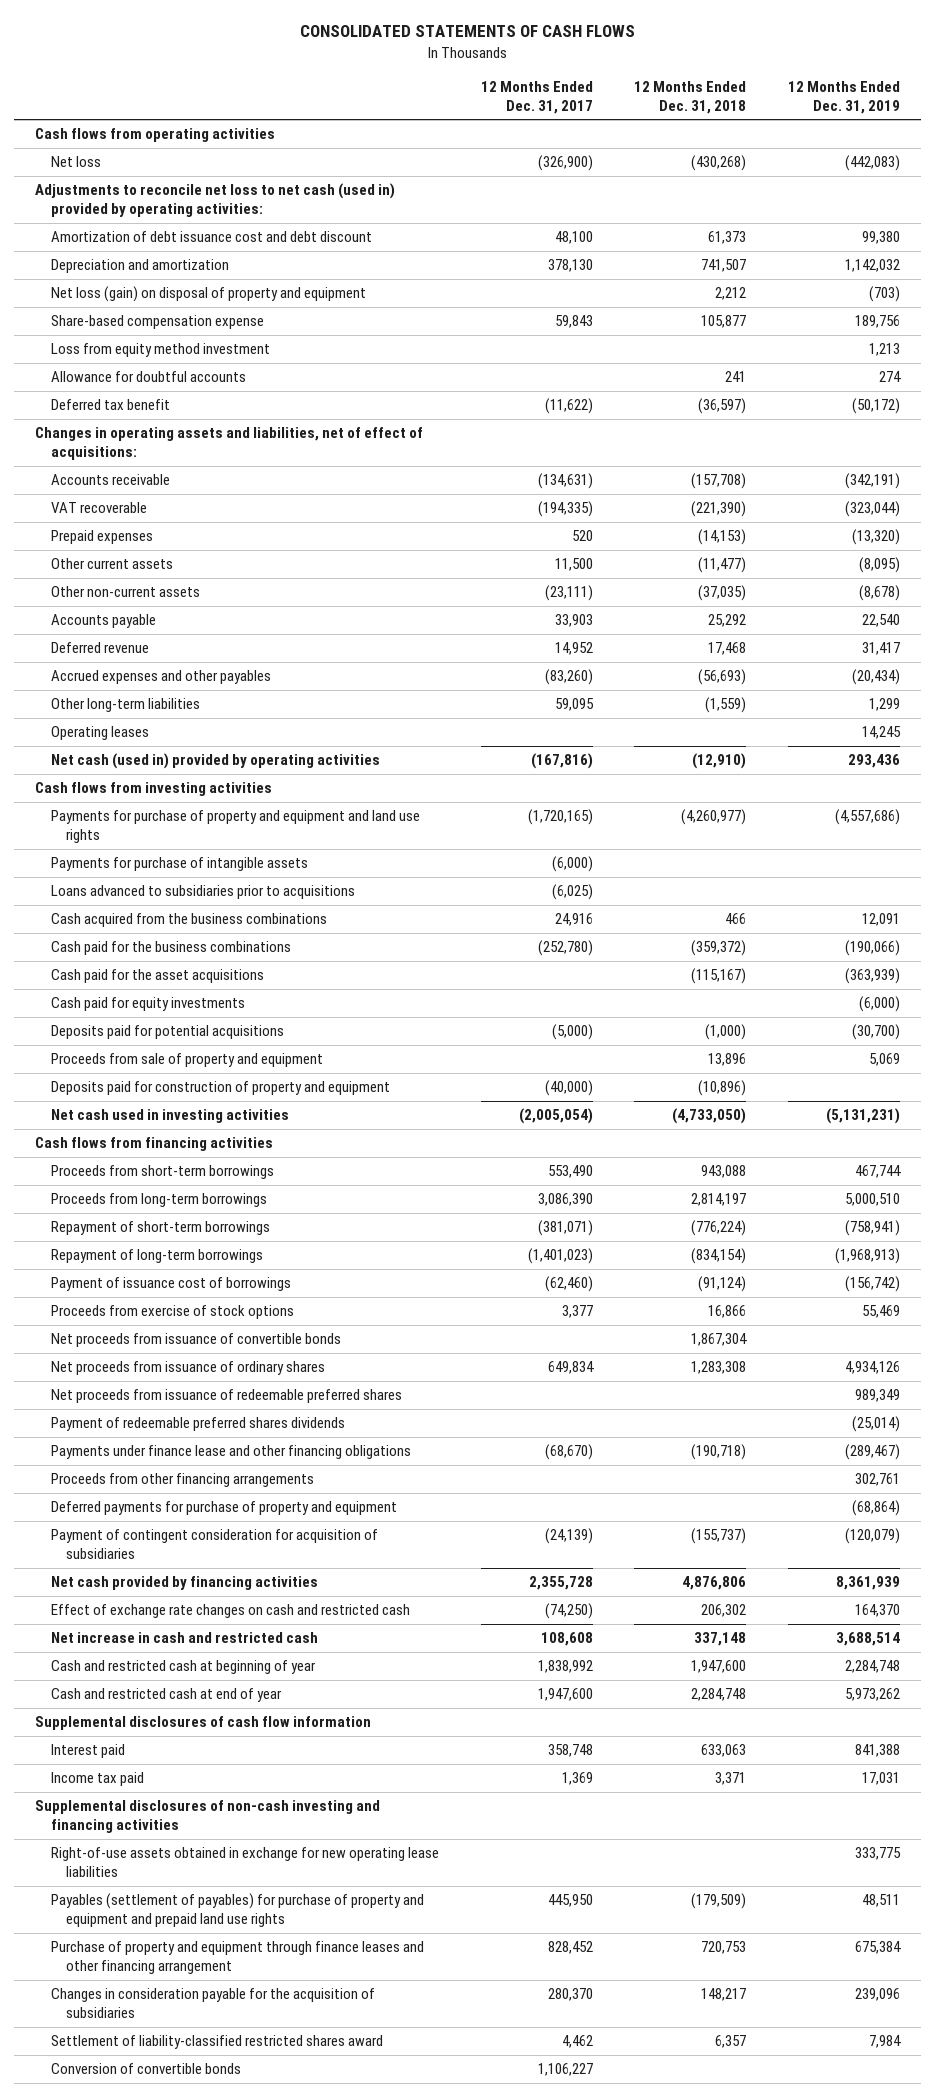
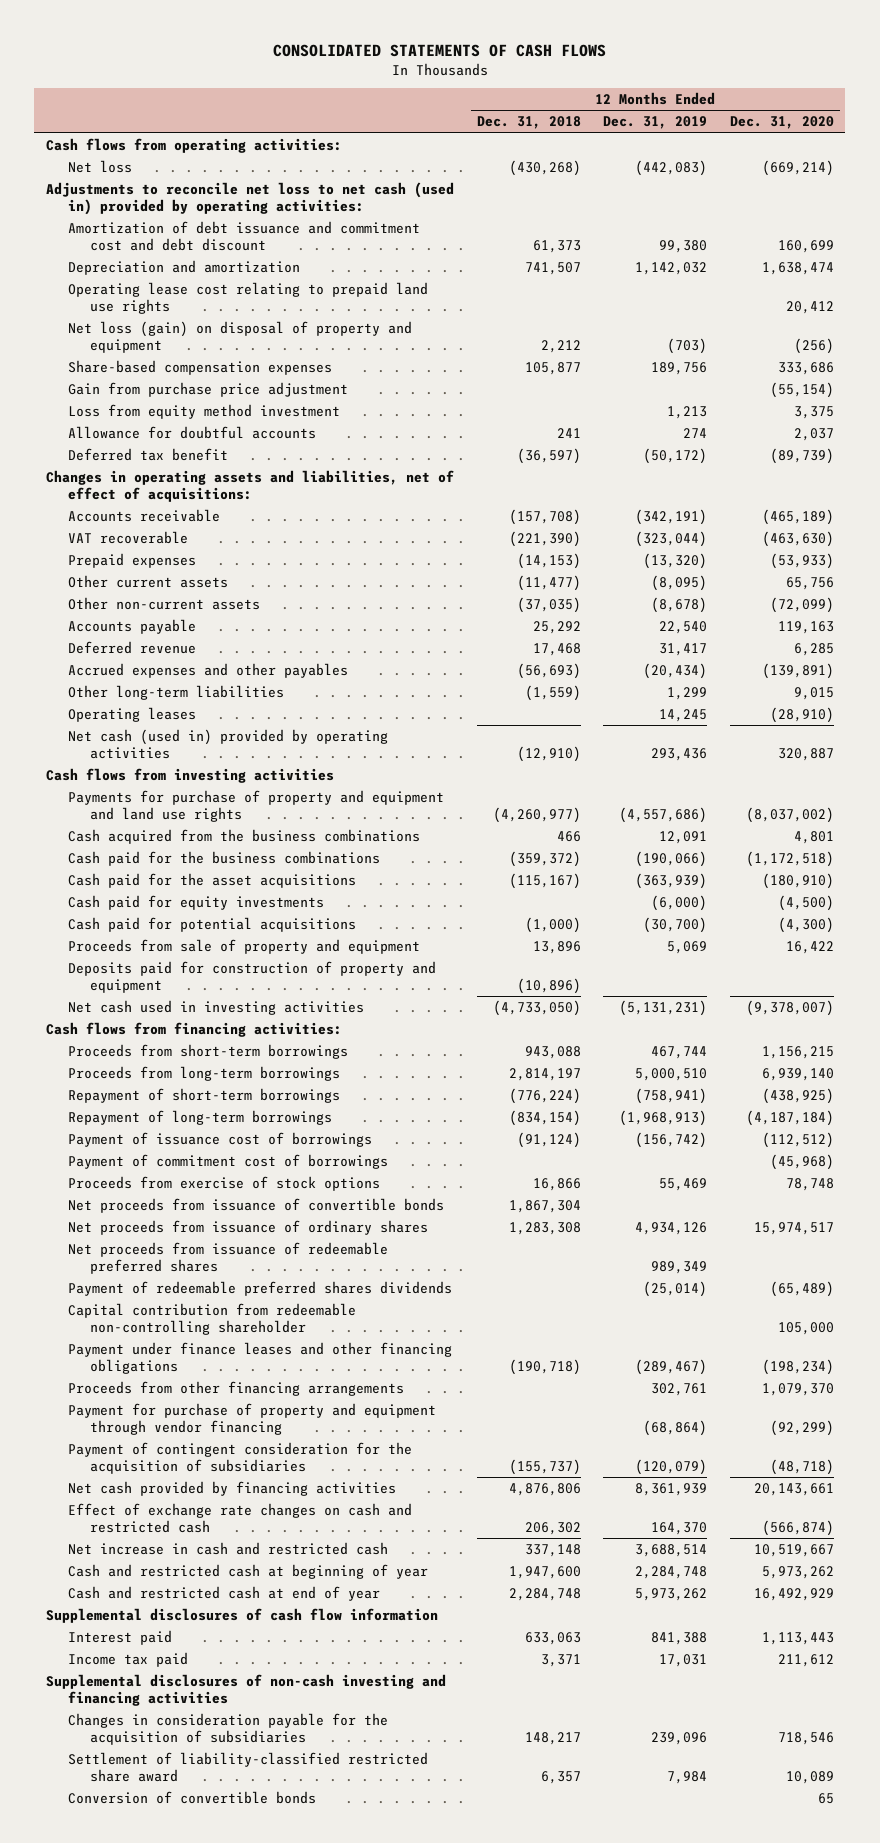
[480,80,593,114] 12 Months Ended Dec. 31, 2017 -> none
none -> [729,116,834,130] Dec. 31, 2020
[35,128,276,143] Cash flows from operating activities -> [45,137,342,153] Cash flows from operating activities:
[50,231,372,243] Amortization of debt issuance cost and debt discount -> [67,220,420,252] Amortization of debt issuance and commitment cost and debt discount
none -> [67,281,428,315] Operating lease cost relating to prepaid land use rights
[50,315,264,330] Share-based compensation expense -> [67,359,332,375] Share-based compensation expenses
none -> [67,381,348,397] Gain from purchase price adjustment
[50,857,308,872] Payments for purchase of intangible assets -> none
[50,885,355,900] Loans advanced to subsidiaries prior to acquisitions -> none
[50,1025,284,1040] Deposits paid for potential acquisitions -> [67,916,356,932] Cash paid for potential acquisitions
[35,1137,274,1152] Cash flows from financing activities -> [45,1021,342,1037] Cash flows from financing activities:
none -> [67,1153,388,1169] Payment of commitment cost of borrowings
none -> [67,1302,356,1336] Capital contribution from redeemable non-controlling shareholder
[50,1445,411,1460] Payments under finance lease and other financing obligations -> [67,1341,452,1375] Payment under finance leases and other financing obligations
[50,1501,397,1516] Deferred payments for purchase of property and equipment -> [67,1402,436,1436] Payment for purchase of property and equipment through vendor financing
[50,1529,378,1560] Payment of contingent consideration for acquisition of subsidiaries -> [67,1441,412,1475] Payment of contingent consideration for the acquisition of subsidiaries
[50,1847,439,1878] Right-of-use assets obtained in exchange for new operating lease liabilities -> none
[50,1893,424,1928] Payables (settlement of payables) for purchase of property and equipment and prepaid land use rights -> none
[50,1941,424,1975] Purchase of property and equipment through finance leases and other financing arrangement -> none
[50,2035,383,2050] Settlement of liability-classified restricted shares award -> [67,1751,428,1783] Settlement of liability-classified restricted share award

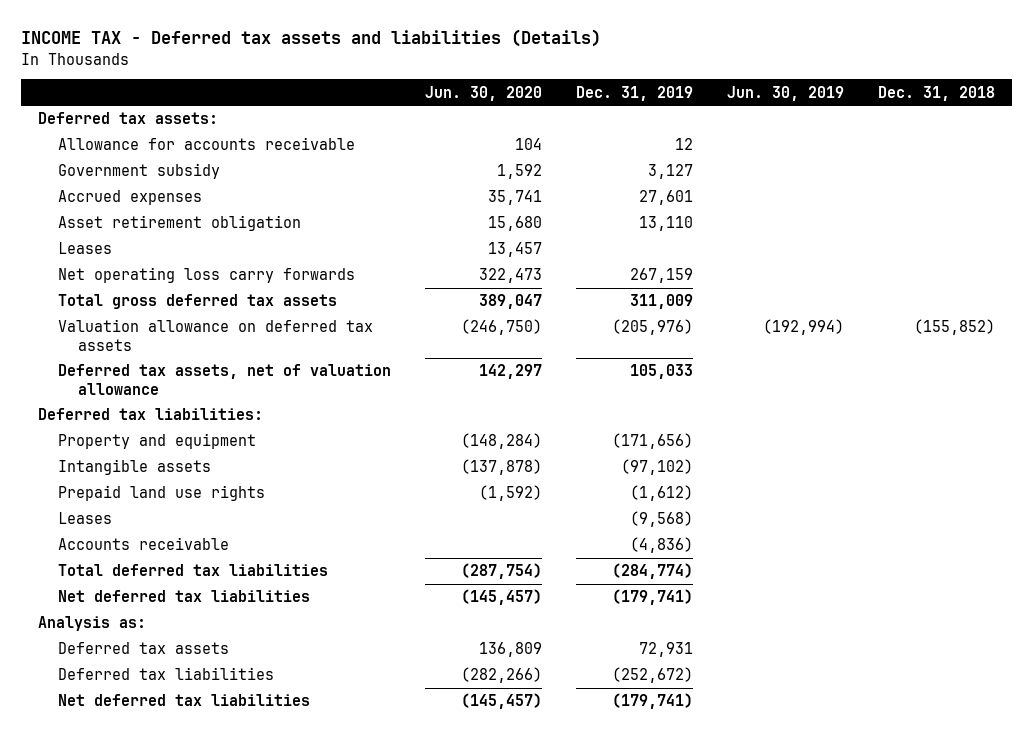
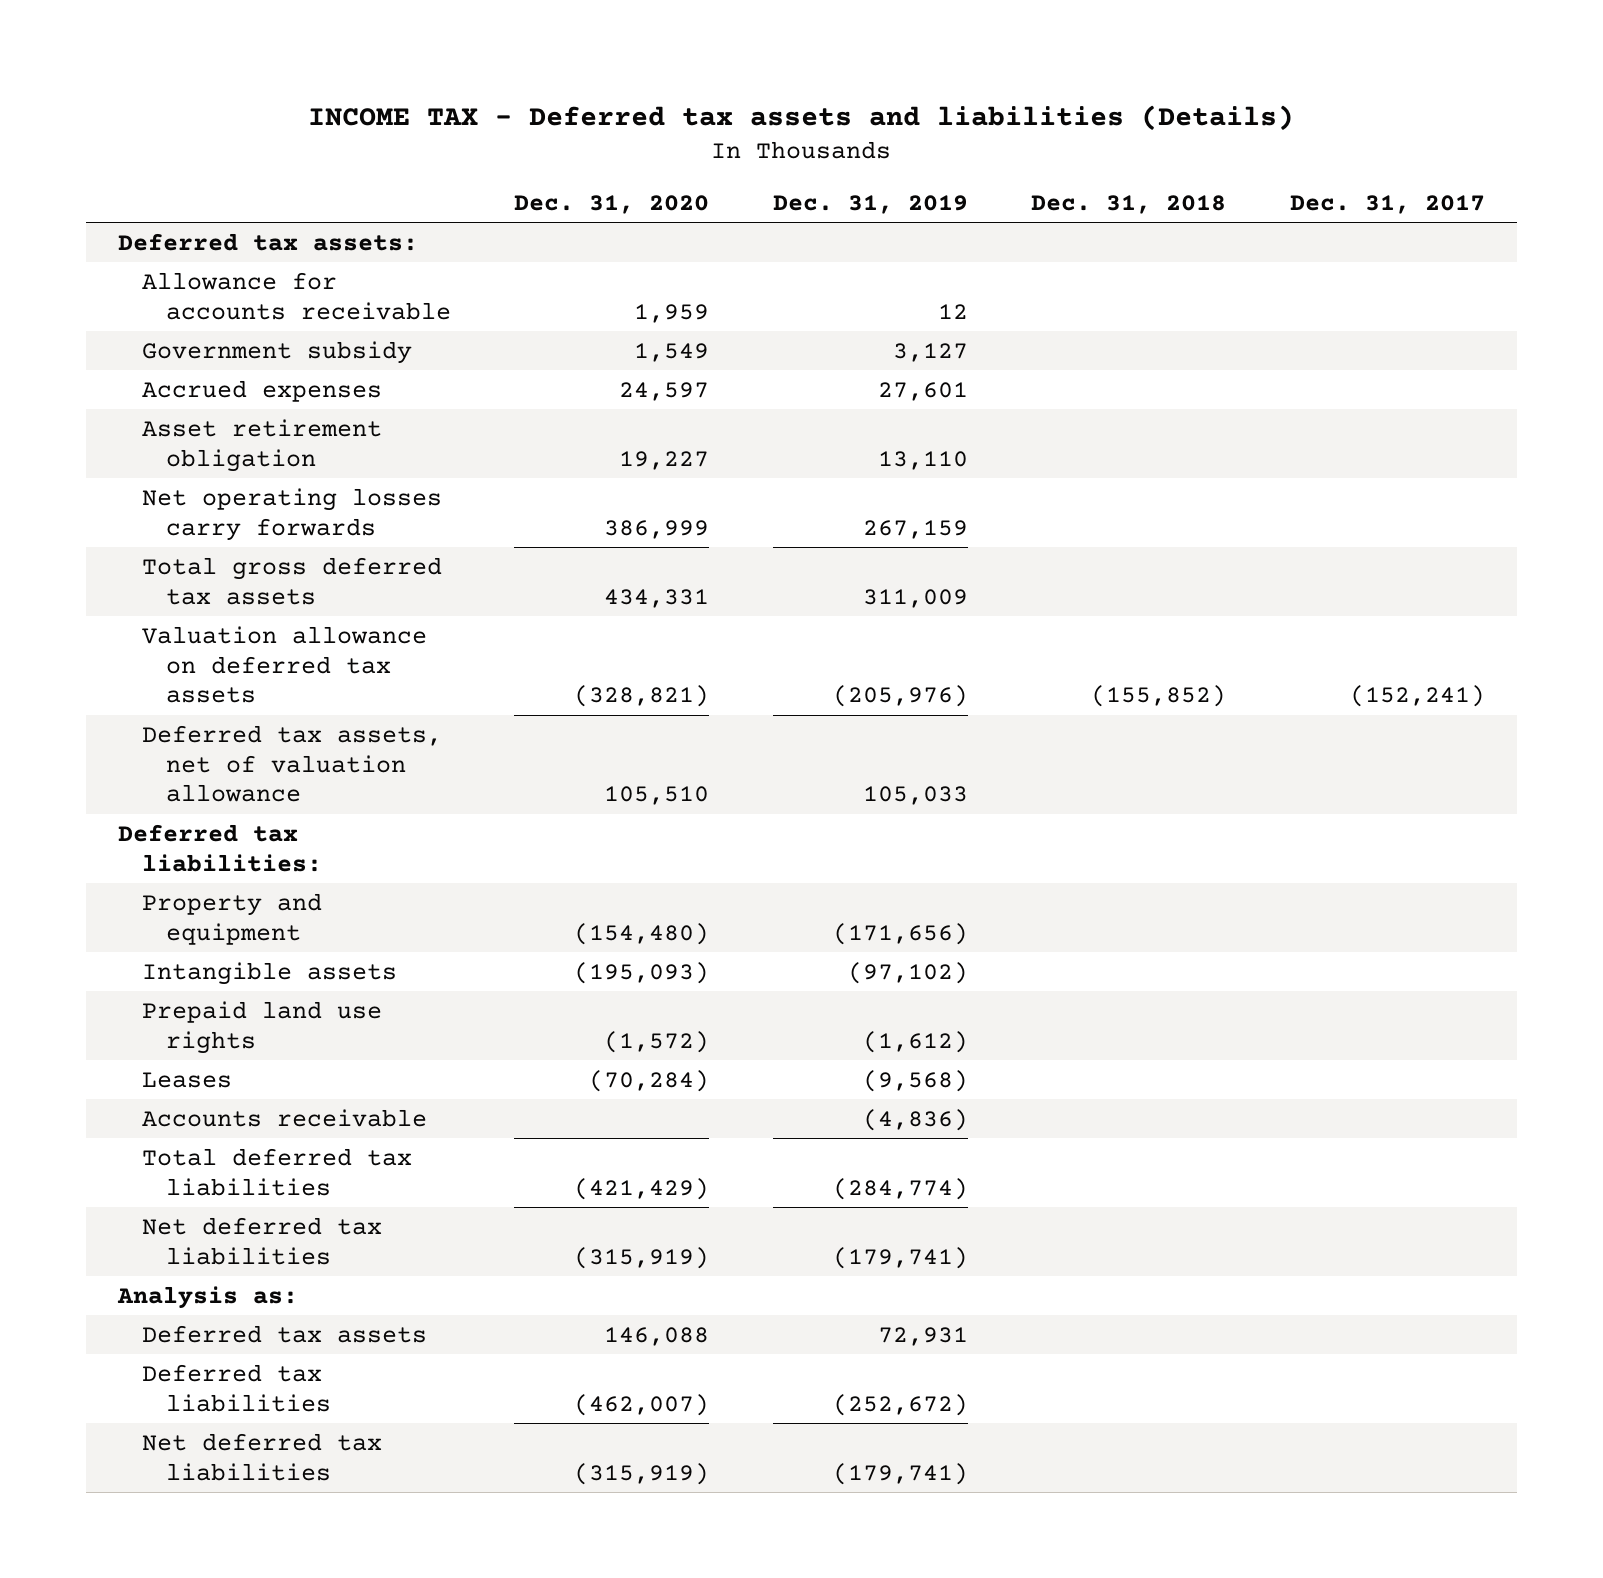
[425,85,543,101] Jun. 30, 2020 -> none
[727,85,845,101] Jun. 30, 2019 -> none
none -> [514,194,710,214] Dec. 31, 2020
none -> [1289,194,1485,214] Dec. 31, 2017
[58,242,113,255] Leases -> none
[58,267,356,284] Net operating loss carry forwards -> [141,487,442,541] Net operating losses carry forwards

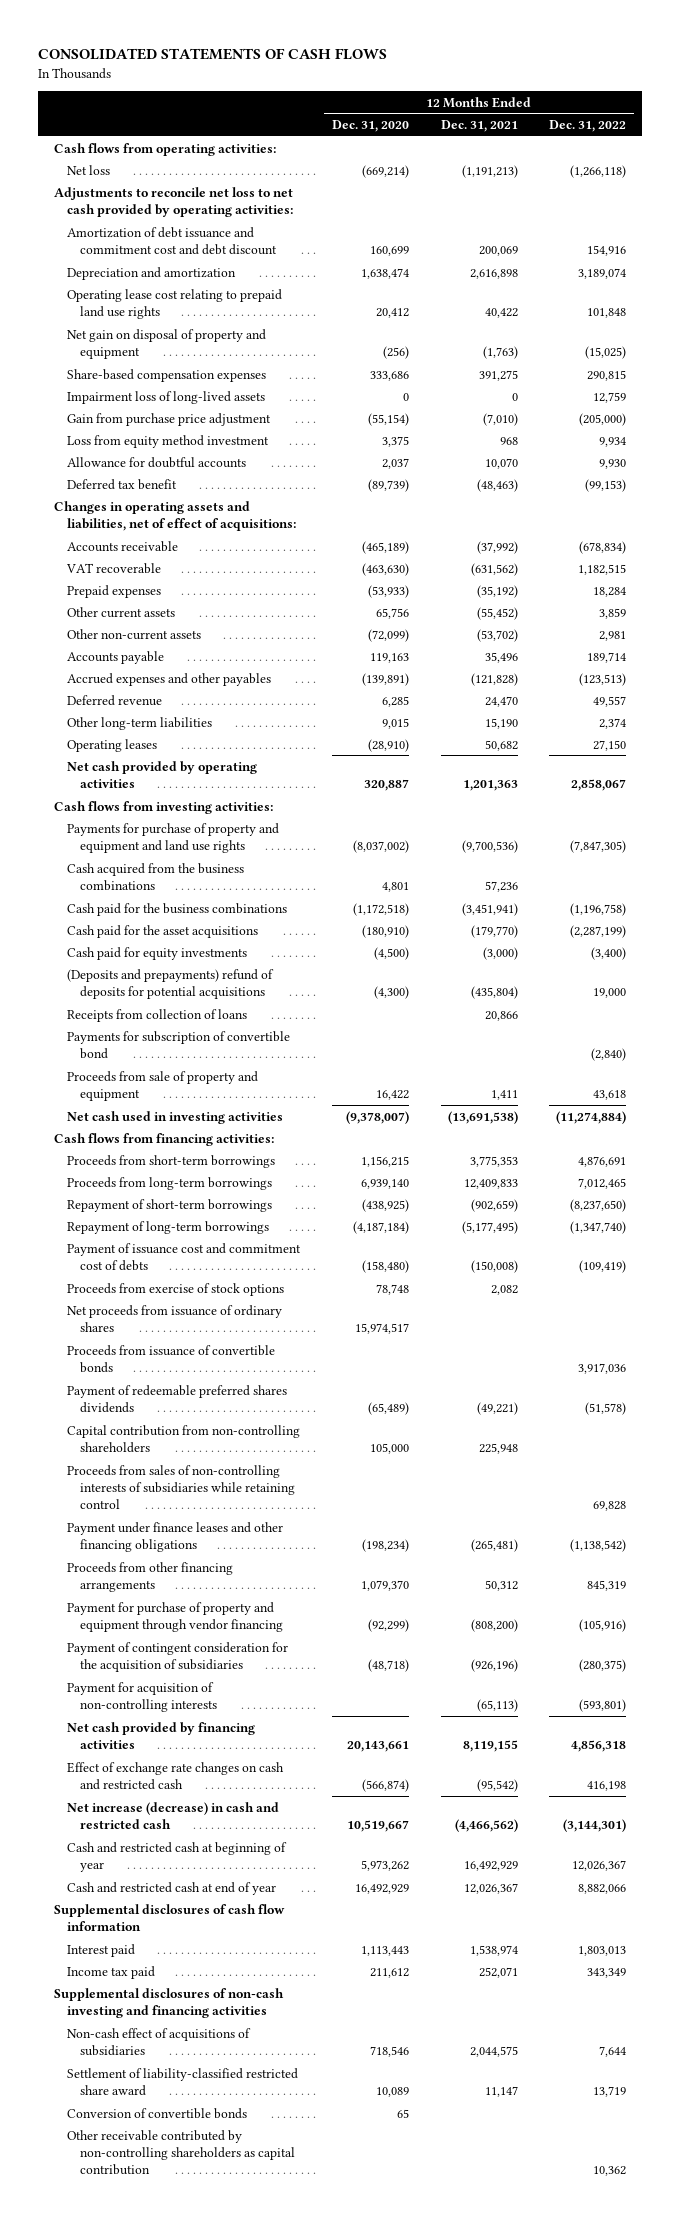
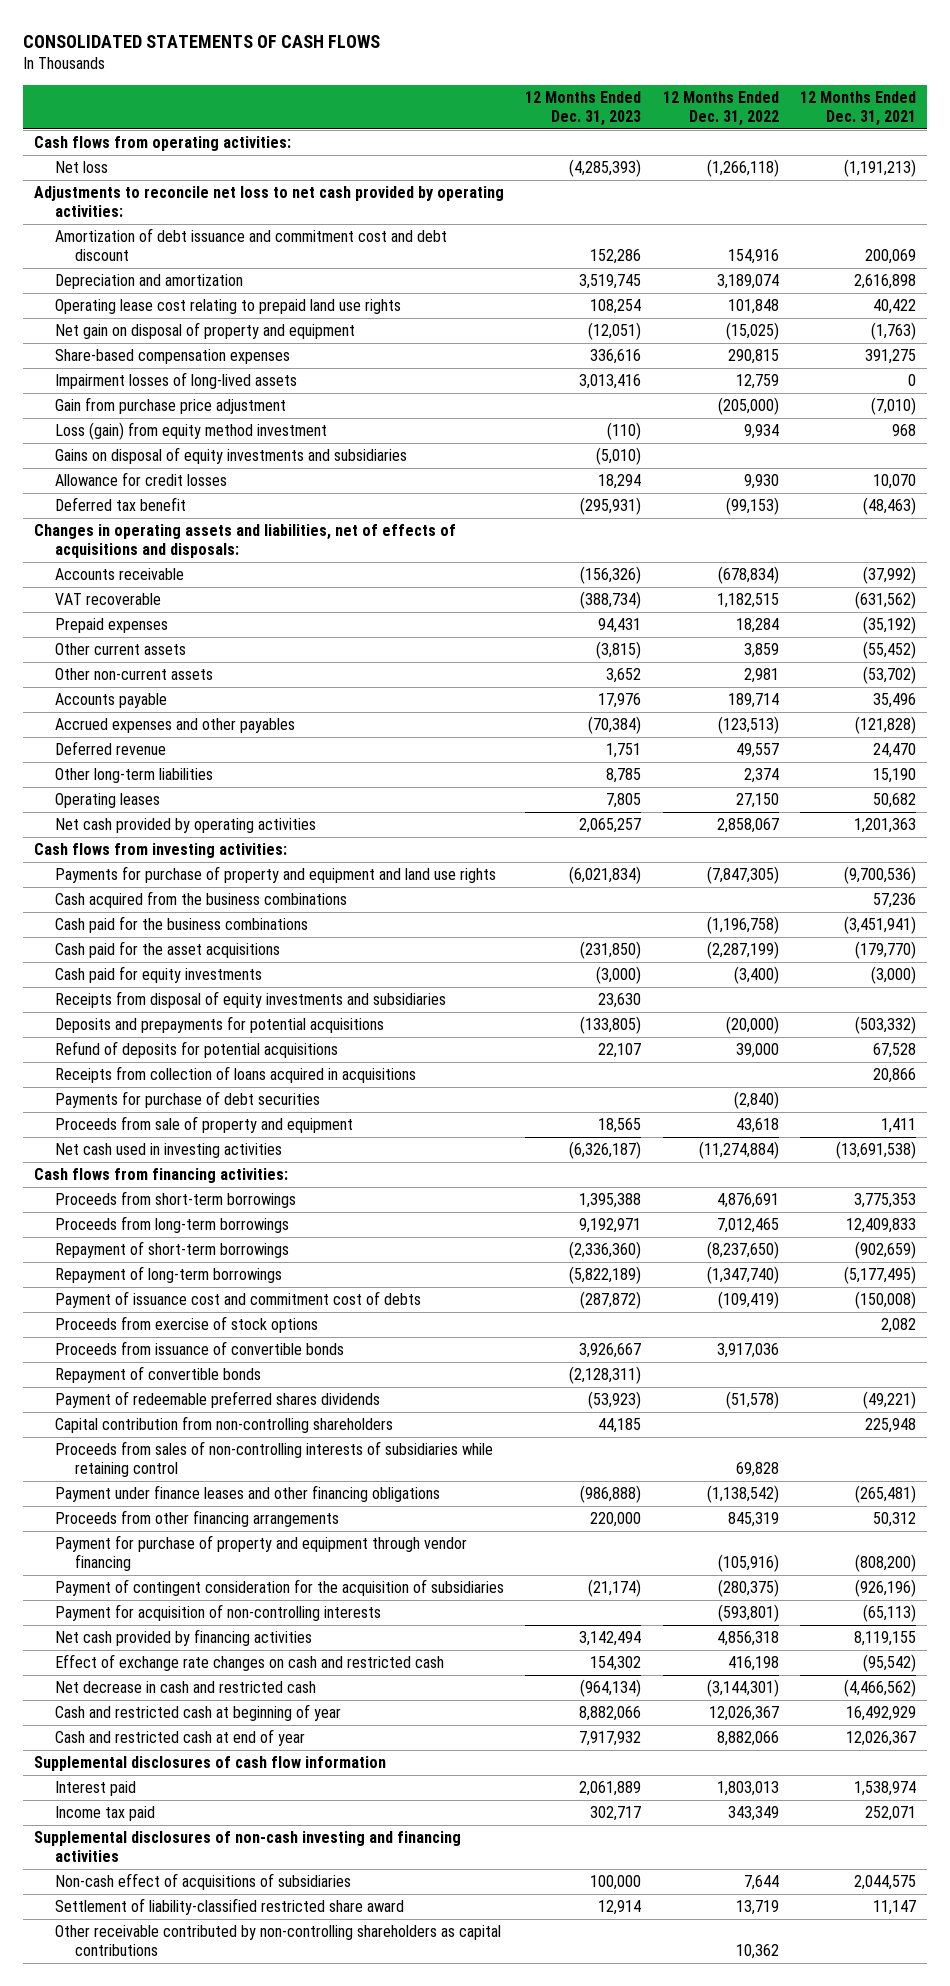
[331,119,409,132] Dec. 31, 2020 -> none
none -> [525,90,642,126] 12 Months Ended Dec. 31, 2023
[67,390,266,404] Impairment loss of long-lived assets -> [54,371,297,389] Impairment losses of long-lived assets
[67,434,270,448] Loss from equity method investment -> [54,421,327,440] Loss (gain) from equity method investment
none -> [54,446,407,464] Gains on disposal of equity investments and subsidiaries
[67,456,247,468] Allowance for doubtful accounts -> [54,471,227,486] Allowance for credit losses
[53,500,297,531] Changes in operating assets and liabilities, net of effect of acquisitions: -> [33,523,456,559] Changes in operating assets and liabilities, net of effects of acquisitions and disposals:
none -> [54,990,446,1008] Receipts from disposal of equity investments and subsidiaries
[67,968,275,999] (Deposits and prepayments) refund of deposits for potential acquisitions -> [54,1015,384,1033] Deposits and prepayments for potential acquisitions
[470,985,518,999] (435,804) -> [855,1015,917,1034] (503,332)
[593,987,627,998] 19,000 -> [725,1015,779,1034] (20,000)
none -> [54,1040,338,1058] Refund of deposits for potential acquisitions
[67,1008,248,1022] Receipts from collection of loans -> [54,1065,416,1083] Receipts from collection of loans acquired in acquisitions
[67,1030,291,1059] Payments for subscription of convertible bond -> [54,1090,320,1108] Payments for purchase of debt securities
[67,1304,283,1332] Net proceeds from issuance of ordinary shares -> none
none -> [54,1365,261,1383] Repayment of convertible bonds
[67,1801,280,1829] Net increase (decrease) in cash and restricted cash -> [54,1680,316,1693] Net decrease in cash and restricted cash
[67,2107,248,2119] Conversion of convertible bonds -> none
[67,2129,296,2176] Other receivable contributed by non-controlling shareholders as capital contribution -> [54,1924,501,1957] Other receivable contributed by non-controlling shareholders as capital contributions

